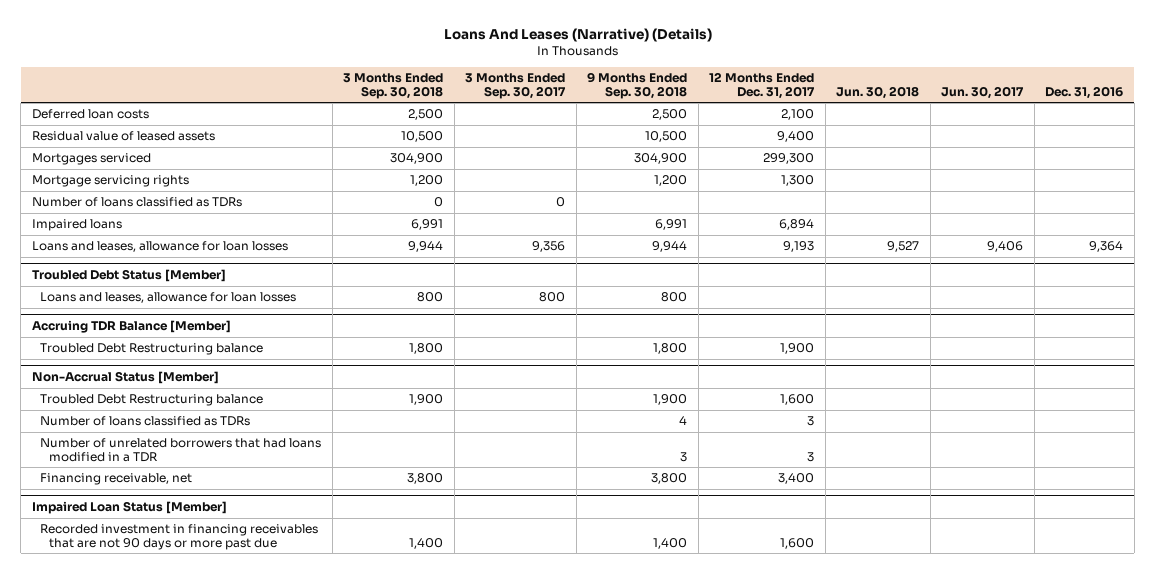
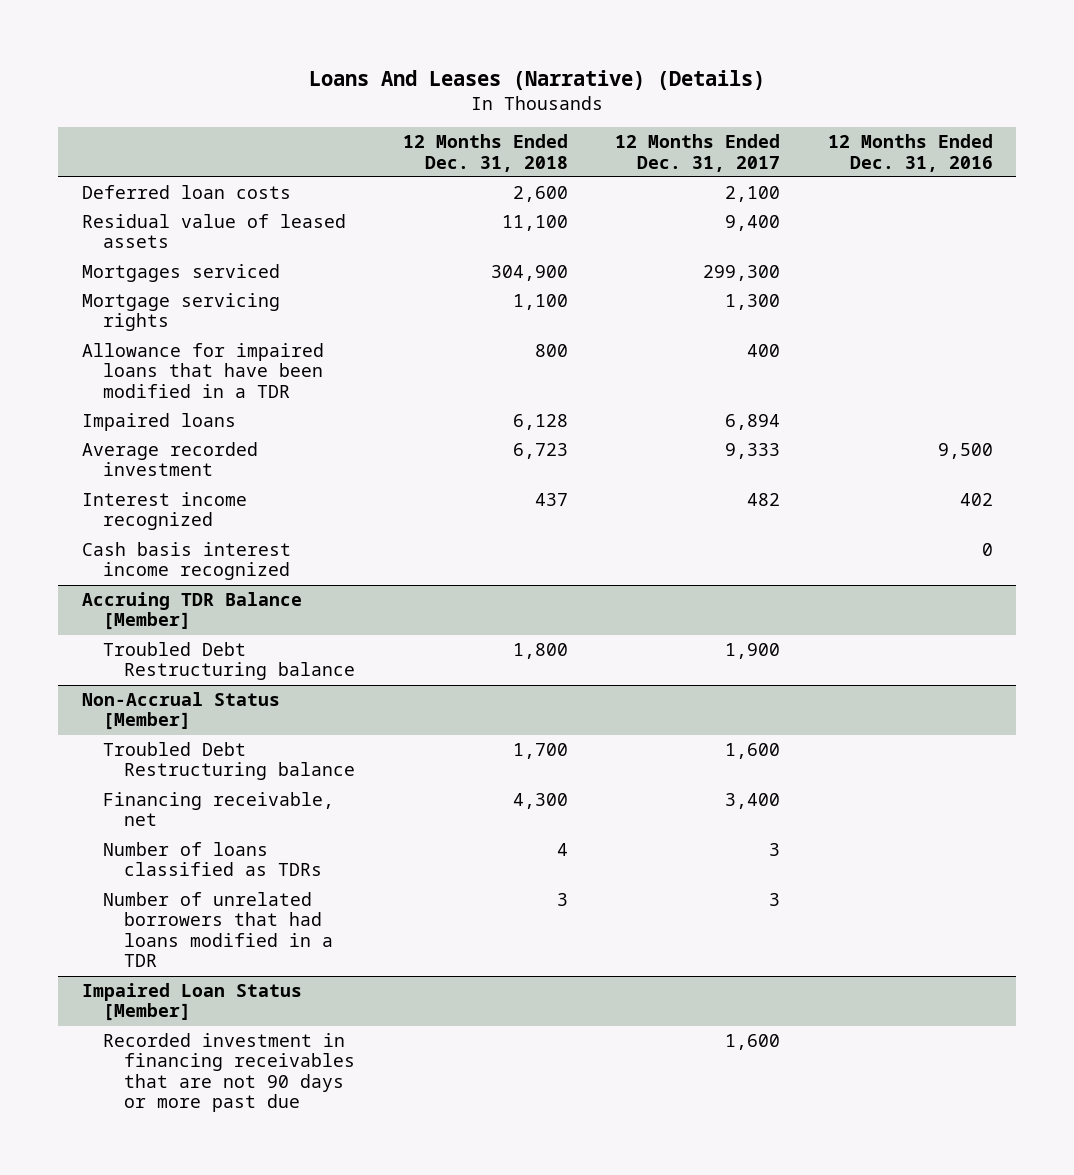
[343,73,444,99] 3 Months Ended Sep. 30, 2018 -> none
[465,73,567,99] 3 Months Ended Sep. 30, 2017 -> none
[587,72,688,99] 9 Months Ended Sep. 30, 2018 -> none
[836,85,920,99] Jun. 30, 2018 -> none
[941,85,1025,99] Jun. 30, 2017 -> none
[1045,85,1124,99] Dec. 31, 2016 -> none
none -> [402,134,568,172] 12 Months Ended Dec. 31, 2018
none -> [827,134,993,172] 12 Months Ended Dec. 31, 2016
[31,197,242,208] Number of loans classified as TDRs -> none
none -> [81,342,324,398] Allowance for impaired loans that have been modified in a TDR
[31,241,288,253] Loans and leases, allowance for loan losses -> none
[31,269,226,283] Troubled Debt Status [Member] -> none
[40,292,297,304] Loans and leases, allowance for loan losses -> none
none -> [81,441,258,477] Average recorded investment
none -> [81,491,247,531] Interest income recognized
none -> [81,541,291,581] Cash basis interest income recognized
[40,473,193,486] Financing receivable, net -> [103,791,335,827] Financing receivable, net

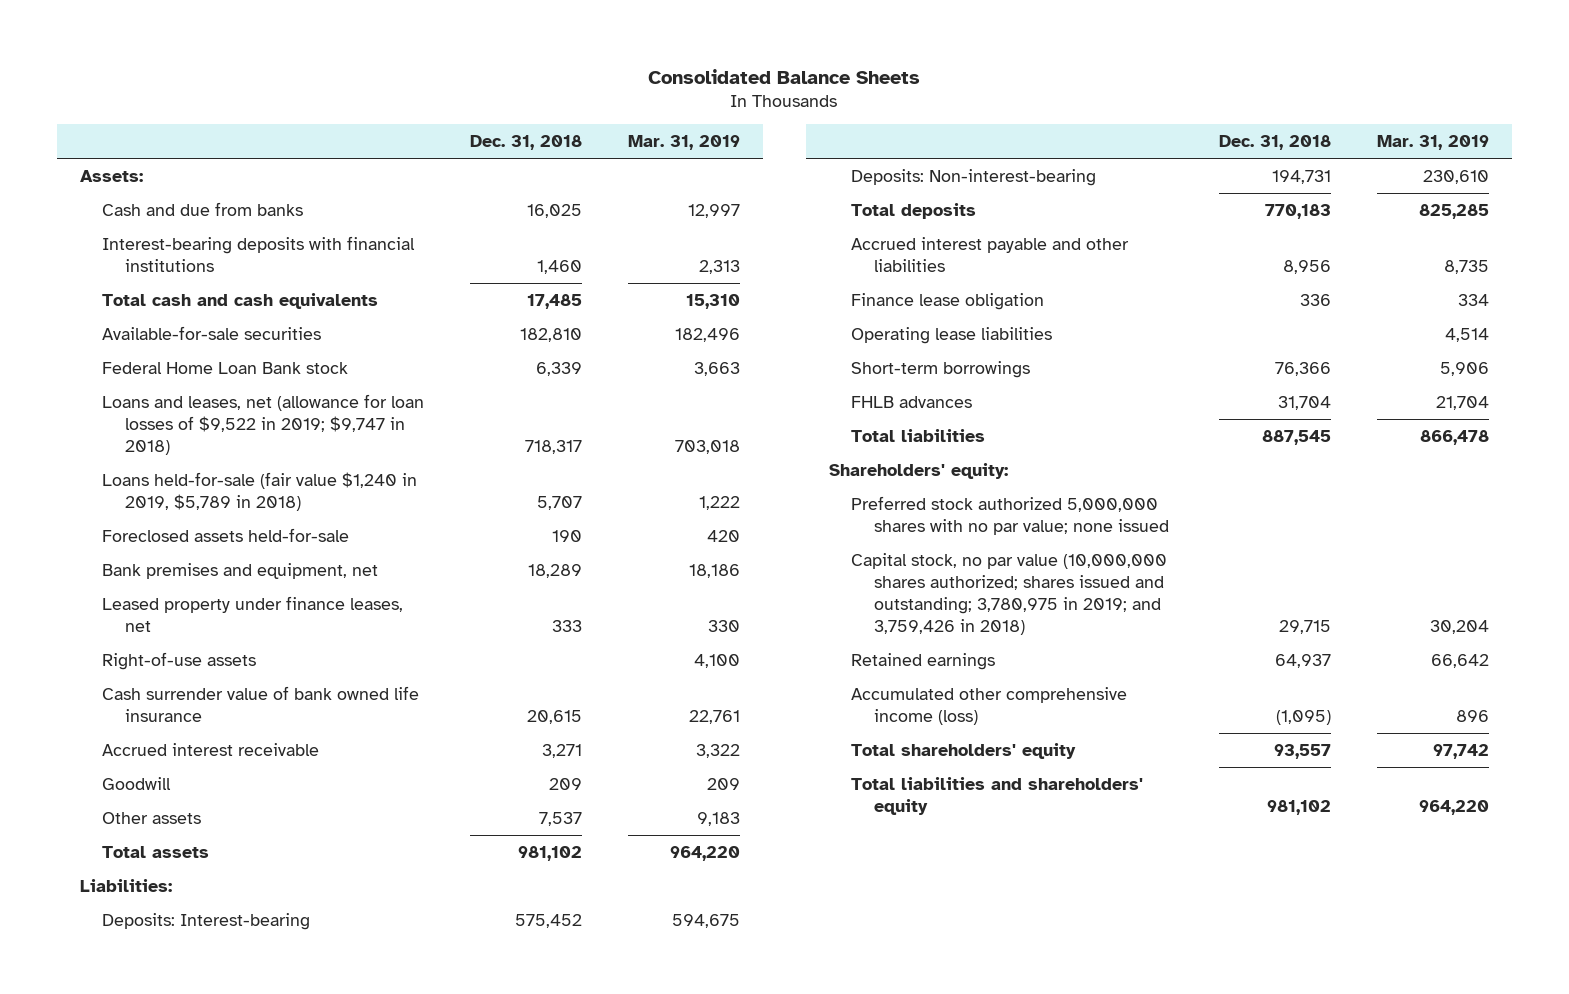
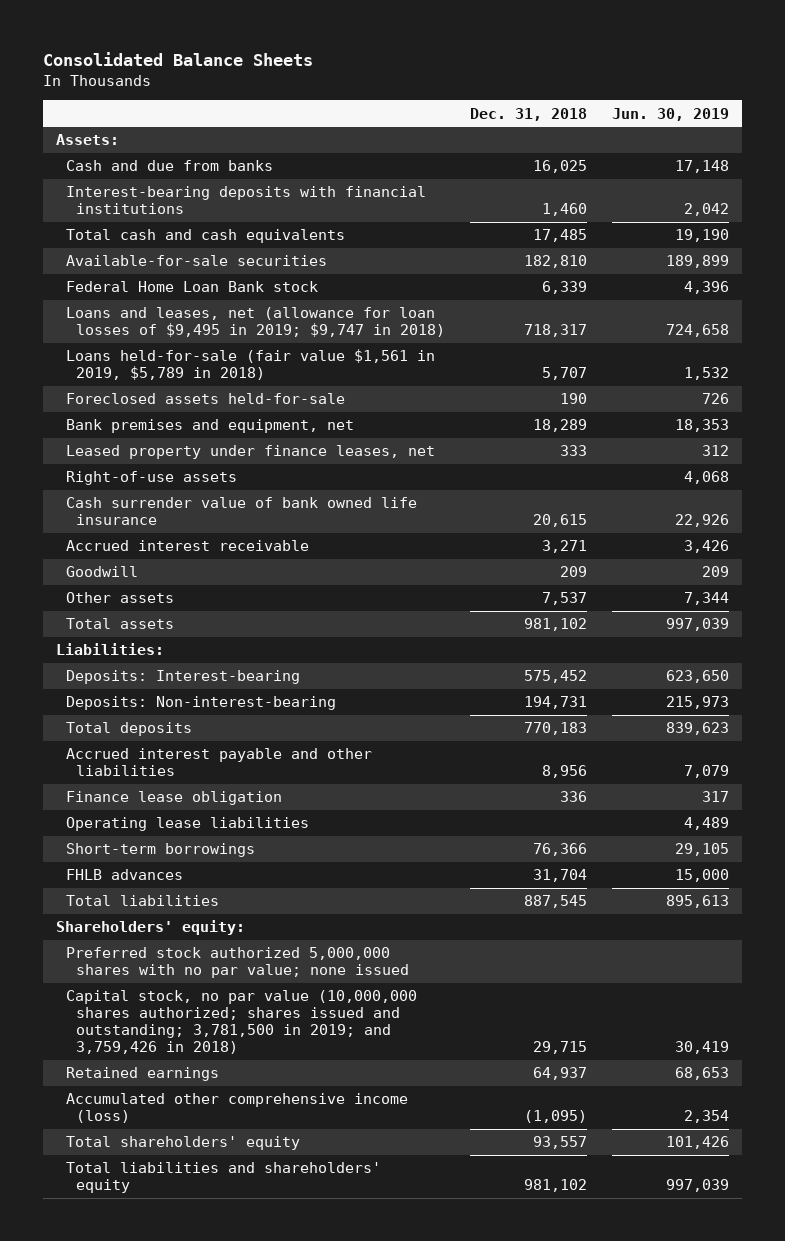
[627,135,740,151] Mar. 31, 2019 -> none
none -> [612,107,730,121] Jun. 30, 2019
[102,393,425,455] Loans and leases, net (allowance for loan losses of $9,522 in 2019; $9,747 in 2018) -> [66,307,446,338] Loans and leases, net (allowance for loan losses of $9,495 in 2019; $9,747 in 2018)
[102,471,418,511] Loans held-for-sale (fair value $1,240 in 2019, $5,789 in 2018) -> [66,349,436,381] Loans held-for-sale (fair value $1,561 in 2019, $5,789 in 2018)
[851,552,1168,635] Capital stock, no par value (10,000,000 shares authorized; shares issued and outstanding; 3,780,975 in 2019; and 3,759,426 in 2018) -> [66,990,418,1055] Capital stock, no par value (10,000,000 shares authorized; shares issued and outstanding; 3,781,500 in 2019; and 3,759,426 in 2018)

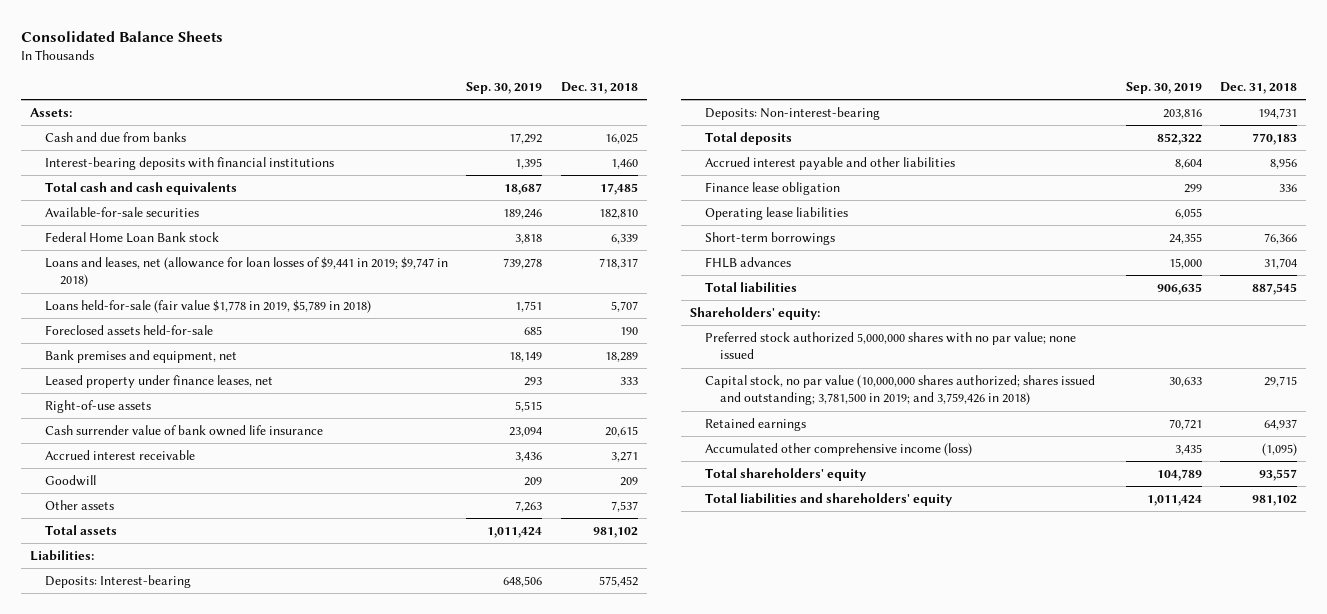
[612,107,730,121] Jun. 30, 2019 -> none
none -> [466,81,543,94] Sep. 30, 2019
[66,307,446,338] Loans and leases, net (allowance for loan losses of $9,495 in 2019; $9,747 in 2018) -> [45,257,449,288] Loans and leases, net (allowance for loan losses of $9,441 in 2019; $9,747 in 2018)
[66,349,436,381] Loans held-for-sale (fair value $1,561 in 2019, $5,789 in 2018) -> [45,300,372,314] Loans held-for-sale (fair value $1,778 in 2019, $5,789 in 2018)

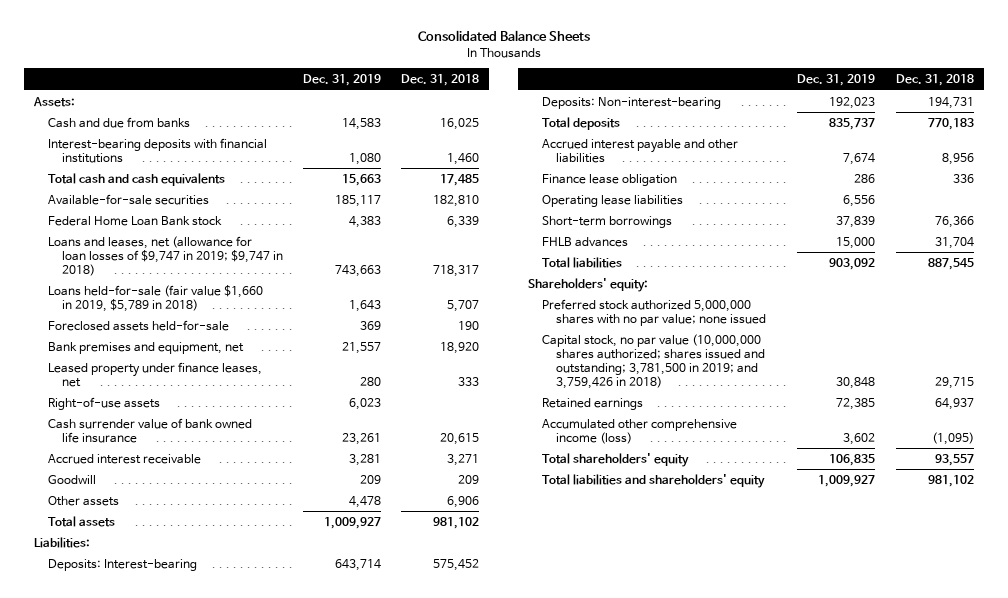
[466,81,543,94] Sep. 30, 2019 -> none
none -> [302,74,381,87] Dec. 31, 2019
[45,257,449,288] Loans and leases, net (allowance for loan losses of $9,441 in 2019; $9,747 in 2018) -> [47,235,283,276] Loans and leases, net (allowance for loan losses of $9,747 in 2019; $9,747 in 2018)
[45,300,372,314] Loans held-for-sale (fair value $1,778 in 2019, $5,789 in 2018) -> [47,284,263,312] Loans held-for-sale (fair value $1,660 in 2019, $5,789 in 2018)
[604,352,638,363] 18,289 -> [440,341,480,354] 18,920
[610,501,638,513] 7,537 -> [447,495,480,508] 6,906

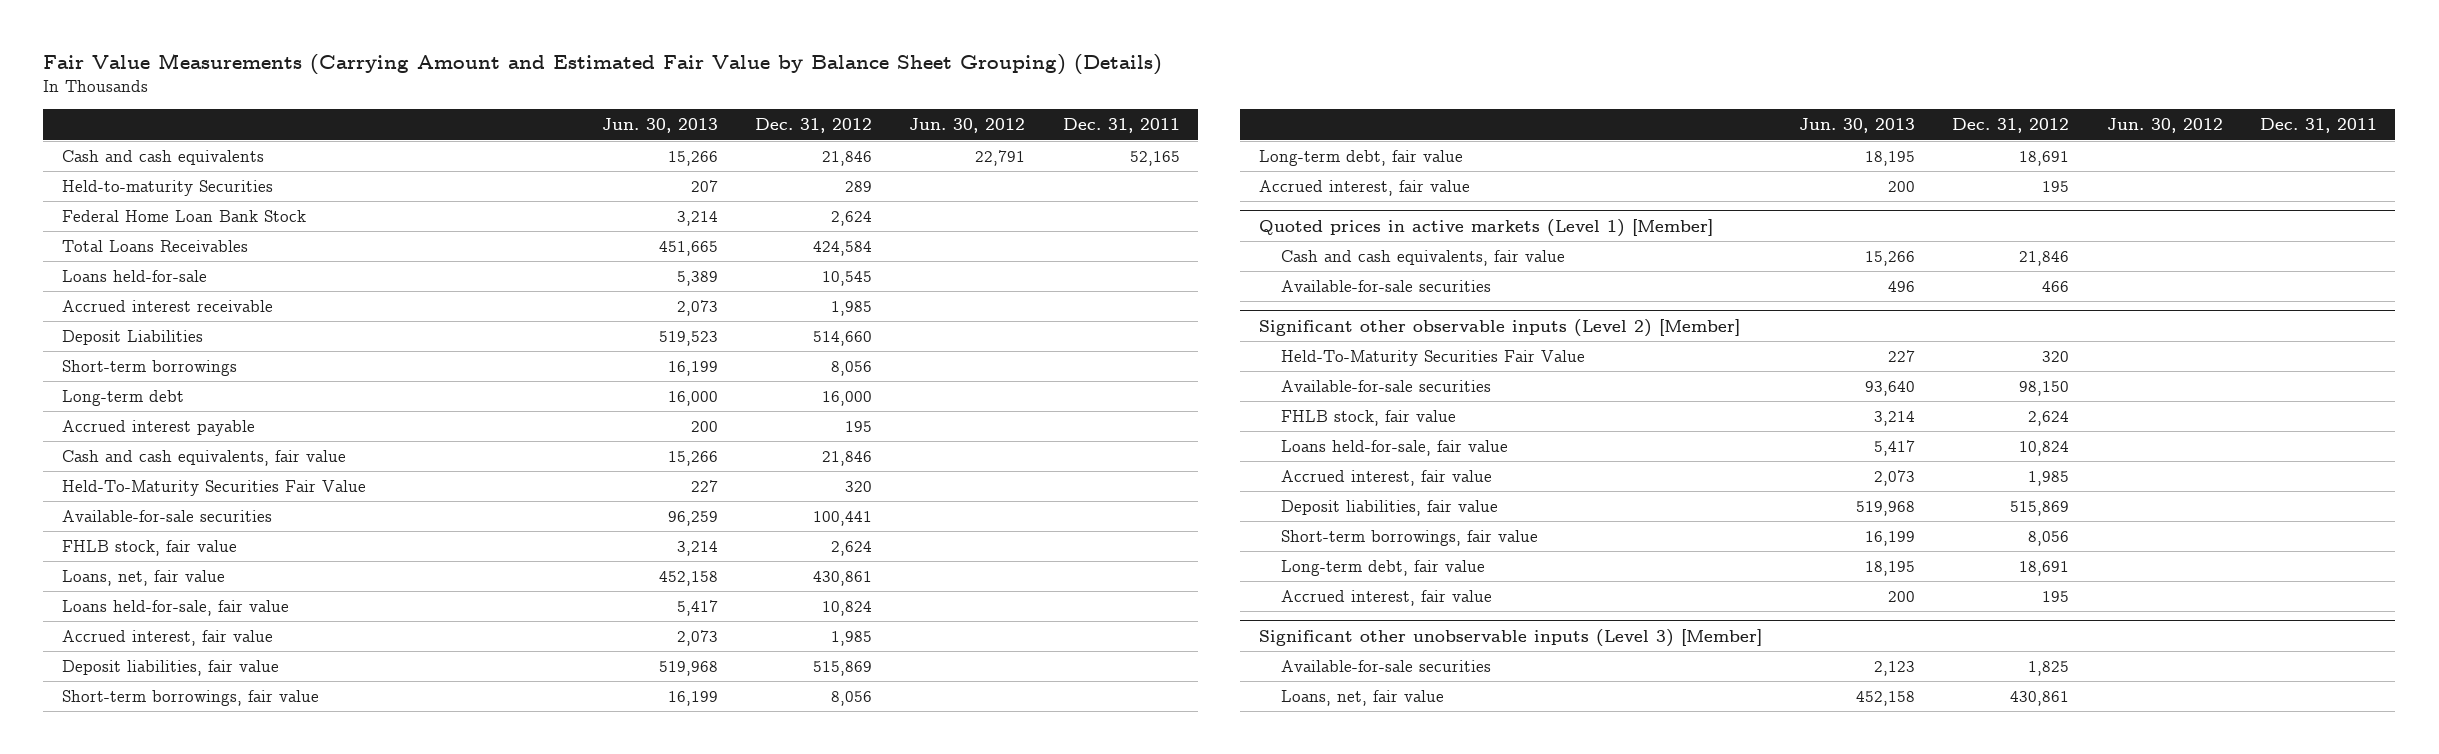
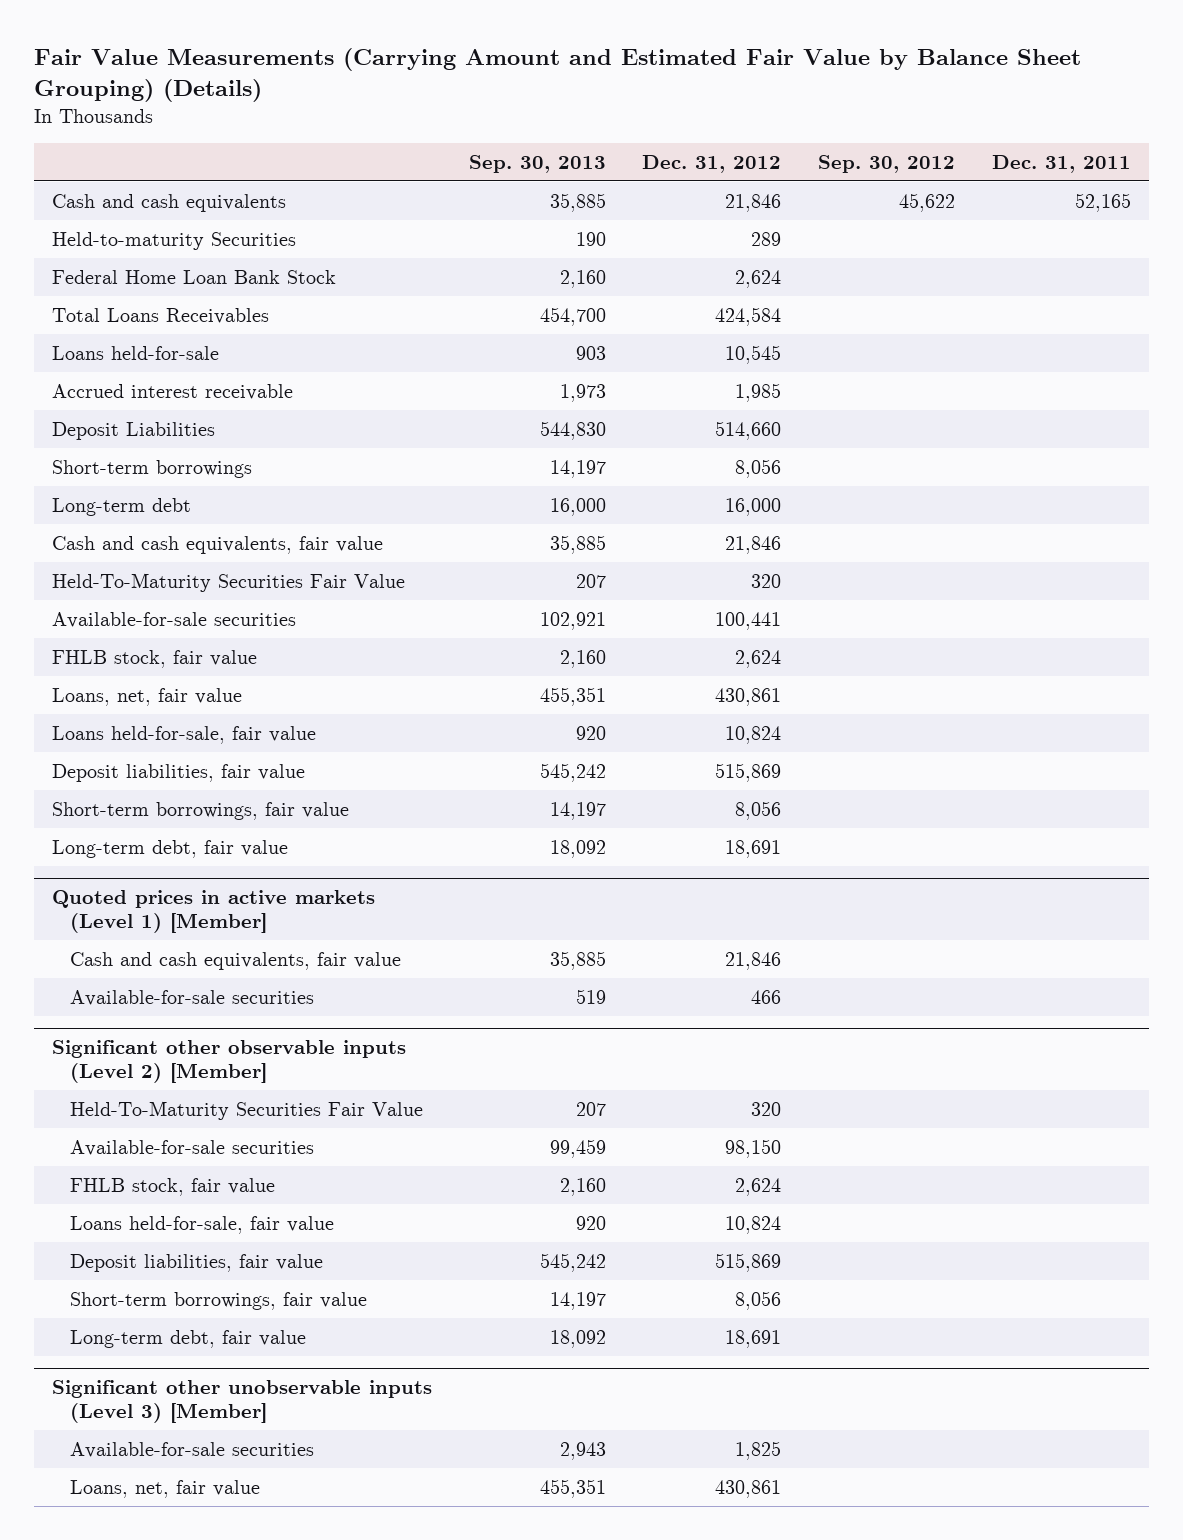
[602,118,719,134] Jun. 30, 2013 -> none
[909,118,1026,134] Jun. 30, 2012 -> none
none -> [468,154,606,173] Sep. 30, 2013
none -> [818,154,956,173] Sep. 30, 2012
[61,420,255,437] Accrued interest payable -> none
[61,630,273,647] Accrued interest, fair value -> none
[1259,180,1471,197] Accrued interest, fair value -> none
[1280,470,1492,487] Accrued interest, fair value -> none
[1280,590,1492,607] Accrued interest, fair value -> none

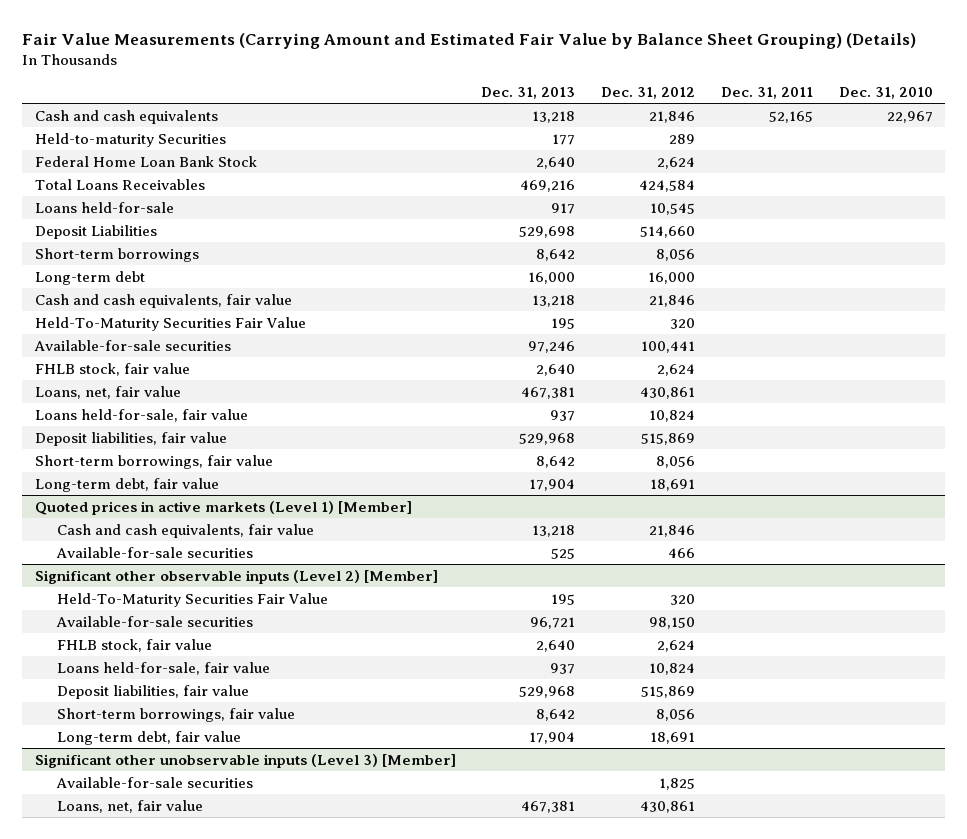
[468,154,606,173] Sep. 30, 2013 -> none
[818,154,956,173] Sep. 30, 2012 -> none
none -> [481,86,576,99] Dec. 31, 2013
none -> [838,86,933,99] Dec. 31, 2010
[52,383,294,400] Accrued interest receivable -> none

